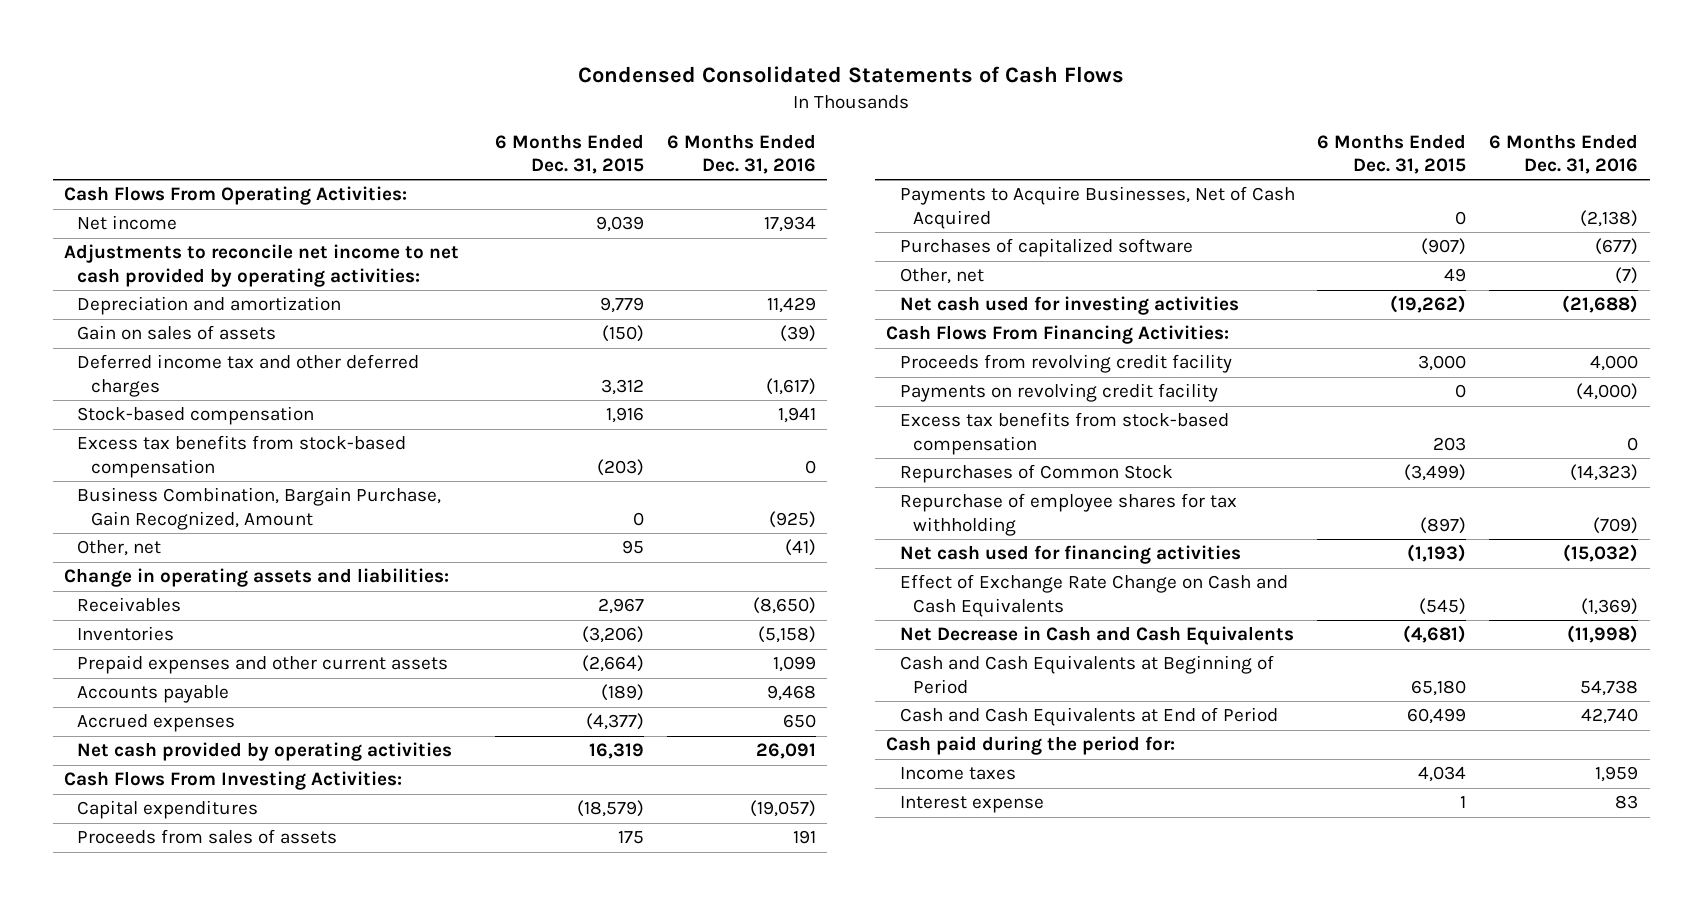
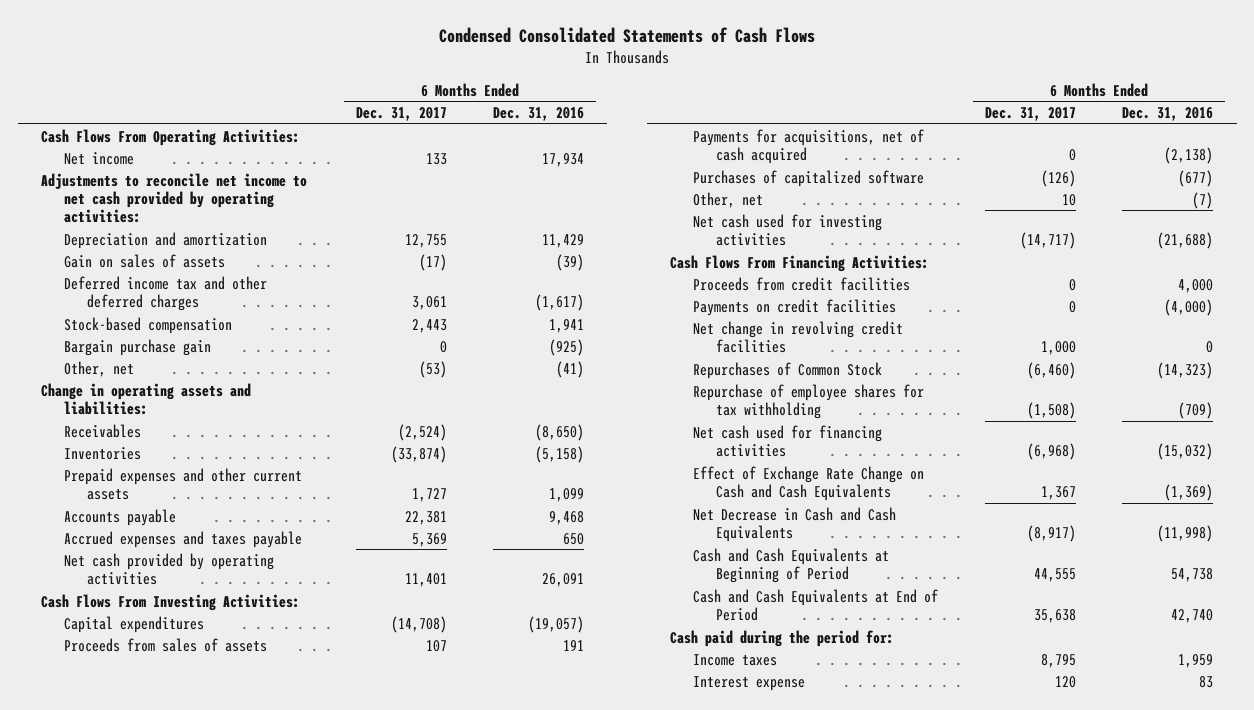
[495,133,645,175] 6 Months Ended Dec. 31, 2015 -> none
none -> [355,107,447,122] Dec. 31, 2017
[77,435,407,478] Excess tax benefits from stock-based compensation -> none
[77,487,442,530] Business Combination, Bargain Purchase, Gain Recognized, Amount -> [64,338,212,356] Bargain purchase gain
[77,714,236,733] Accrued expenses -> [64,530,303,548] Accrued expenses and taxes payable
[899,186,1295,229] Payments to Acquire Businesses, Net of Cash Acquired -> [693,128,925,165] Payments for acquisitions, net of cash acquired
[899,412,1229,455] Excess tax benefits from stock-based compensation -> none
[899,354,1232,374] Proceeds from revolving credit facility -> [693,276,911,291] Proceeds from credit facilities
[899,383,1218,403] Payments on revolving credit facility -> [693,298,897,316] Payments on credit facilities
none -> [693,320,904,354] Net change in revolving credit facilities

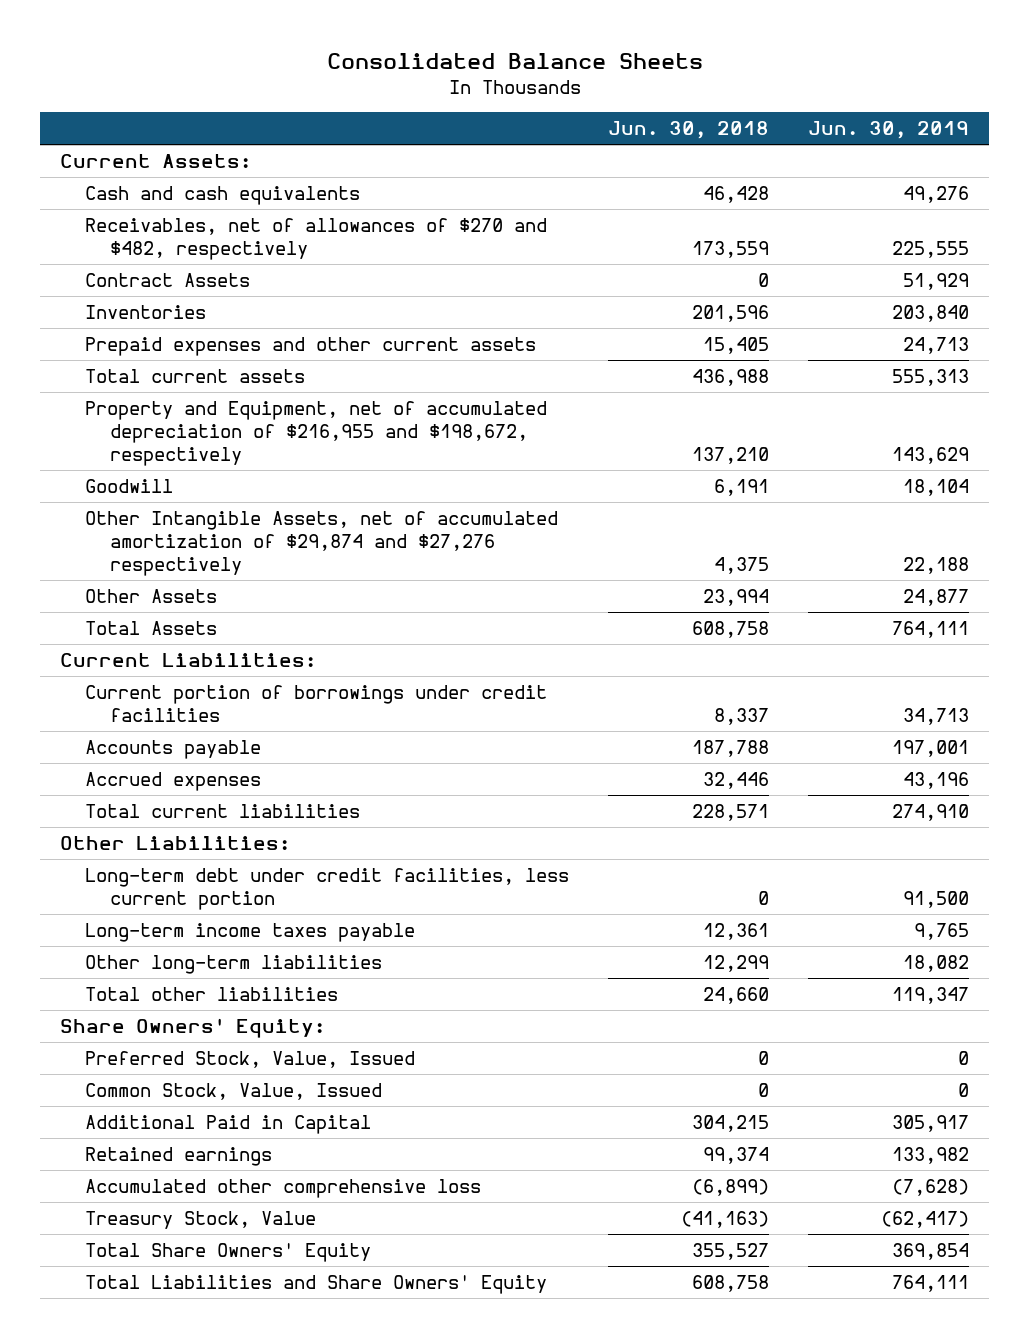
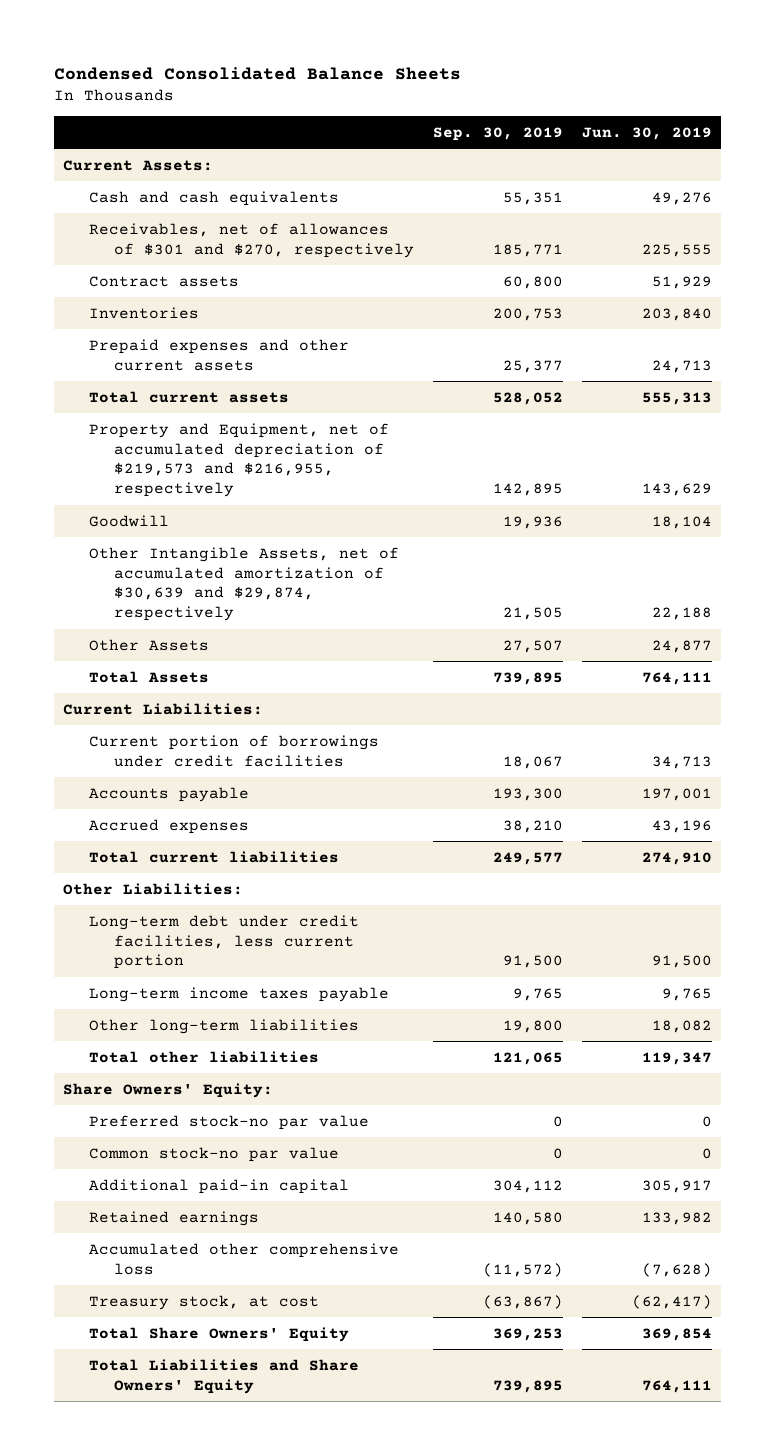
[326,52,703,69] Consolidated Balance Sheets -> [54,66,462,80] Condensed Consolidated Balance Sheets
[608,121,770,140] Jun. 30, 2018 -> none
none -> [432,126,563,141] Sep. 30, 2019
[84,217,547,261] Receivables, net of allowances of $270 and $482, respectively -> [88,222,414,258] Receivables, net of allowances of $301 and $270, respectively
[84,272,250,287] Contract Assets -> [88,275,239,287] Contract assets
[84,400,547,467] Property and Equipment, net of accumulated depreciation of $216,955 and $198,672, respectively -> [88,422,389,498] Property and Equipment, net of accumulated depreciation of $219,573 and $216,955, respectively
[84,510,558,577] Other Intangible Assets, net of accumulated amortization of $29,874 and $27,276 respectively -> [88,546,399,622] Other Intangible Assets, net of accumulated amortization of $30,639 and $29,874, respectively
[84,1050,415,1068] Preferred Stock, Value, Issued -> [88,1114,369,1130] Preferred stock-no par value
[84,1082,382,1100] Common Stock, Value, Issued -> [88,1146,339,1162] Common stock-no par value
[84,1114,371,1134] Additional Paid in Capital -> [88,1178,349,1194] Additional paid-in capital
[84,1210,316,1229] Treasury Stock, Value -> [88,1294,319,1310] Treasury stock, at cost

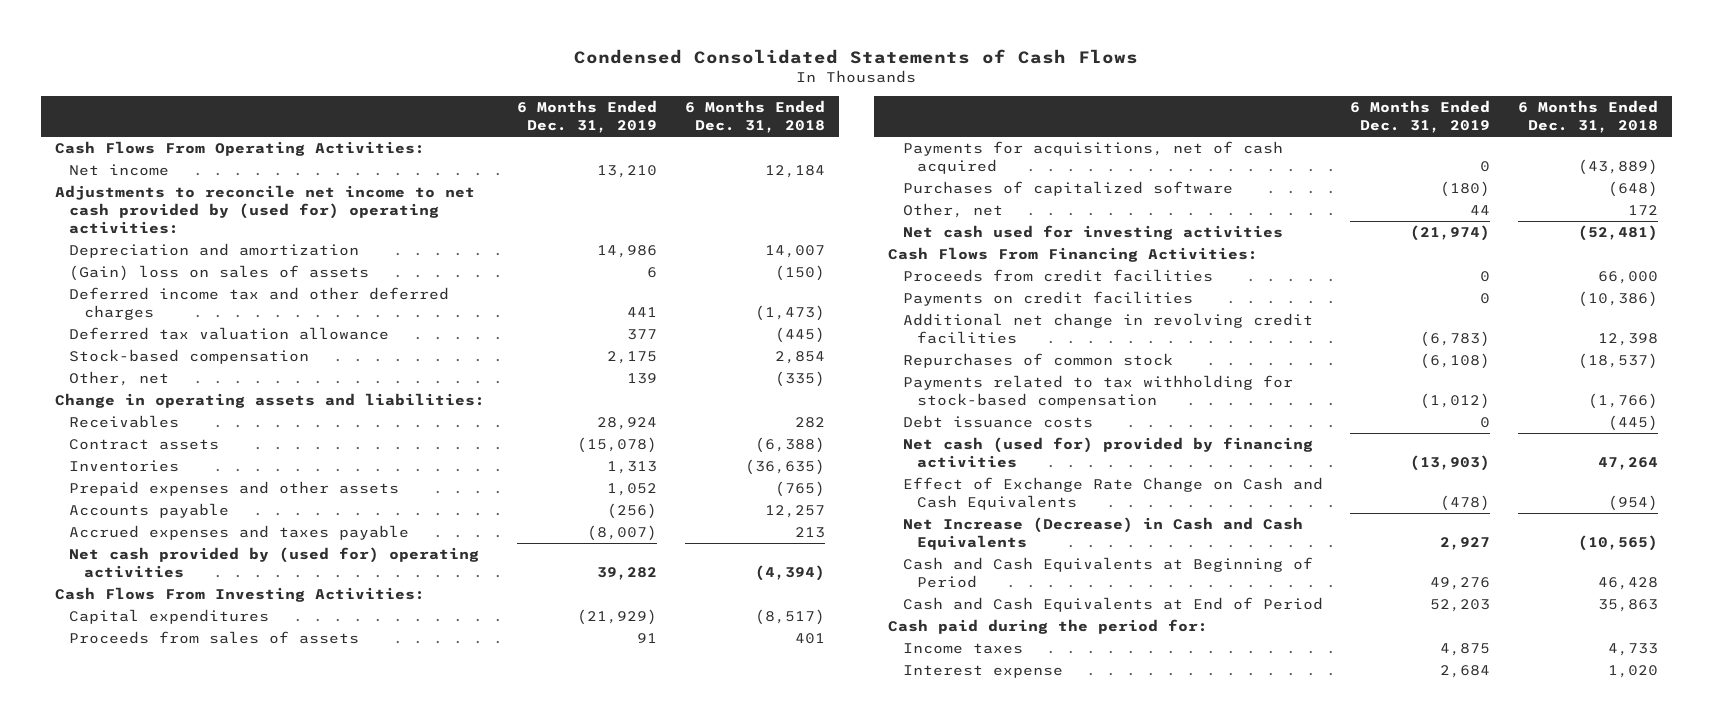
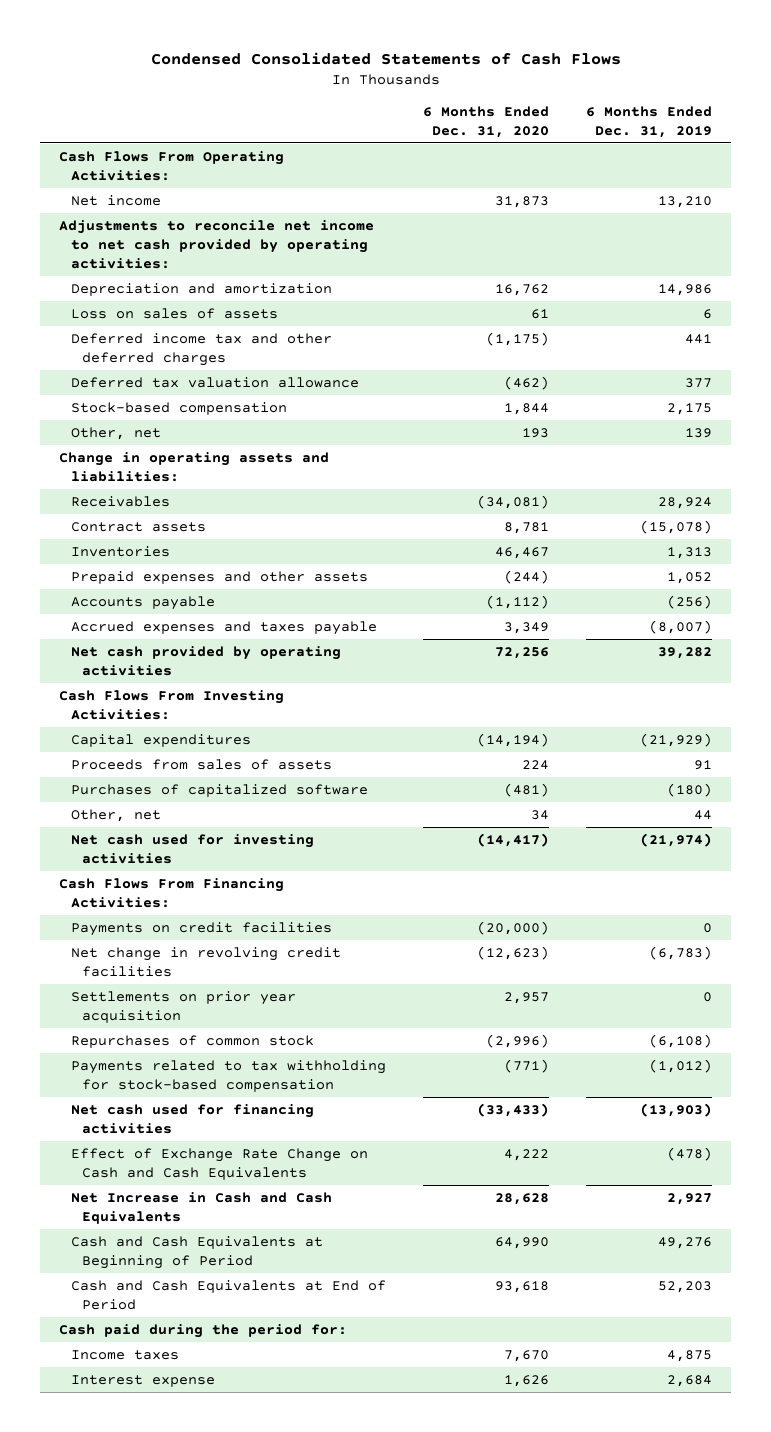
[684,100,825,134] 6 Months Ended Dec. 31, 2018 -> none
none -> [422,105,549,138] 6 Months Ended Dec. 31, 2020
[54,184,475,235] Adjustments to reconcile net income to net cash provided by (used for) operating activities: -> [59,219,375,270] Adjustments to reconcile net income to net cash provided by operating activities:
[69,264,370,281] (Gain) loss on sales of assets -> [70,307,278,319] Loss on sales of assets
[69,546,480,579] Net cash provided by (used for) operating activities -> [70,645,341,677] Net cash provided by operating activities
[902,140,1283,175] Payments for acquisitions, net of cash acquired -> none
[902,268,1213,282] Proceeds from credit facilities -> none
[902,312,1313,345] Additional net change in revolving credit facilities -> [70,946,341,978] Net change in revolving credit facilities
none -> [70,990,296,1024] Settlements on prior year acquisition
[902,414,1093,428] Debt issuance costs -> none
[902,436,1313,469] Net cash (used for) provided by financing activities -> [70,1103,314,1135] Net cash used for financing activities
[902,516,1303,551] Net Increase (Decrease) in Cash and Cash Equivalents -> [70,1191,332,1225] Net Increase in Cash and Cash Equivalents

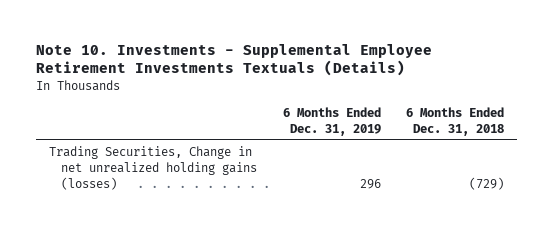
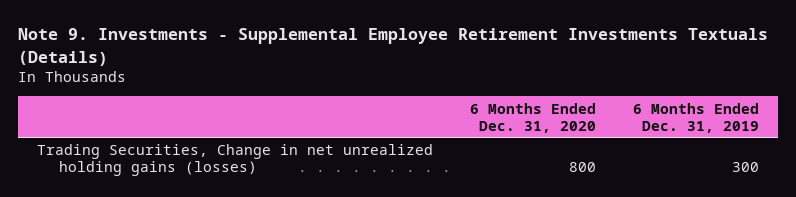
[35,43,432,77] Note 10. Investments - Supplemental Employee Retirement Investments Textuals (Details) -> [17,28,768,66] Note 9. Investments - Supplemental Employee Retirement Investments Textuals (Details)
[406,107,505,136] 6 Months Ended Dec. 31, 2018 -> none
none -> [469,102,596,133] 6 Months Ended Dec. 31, 2020
[359,178,381,189] 296 -> [732,162,760,173] 300

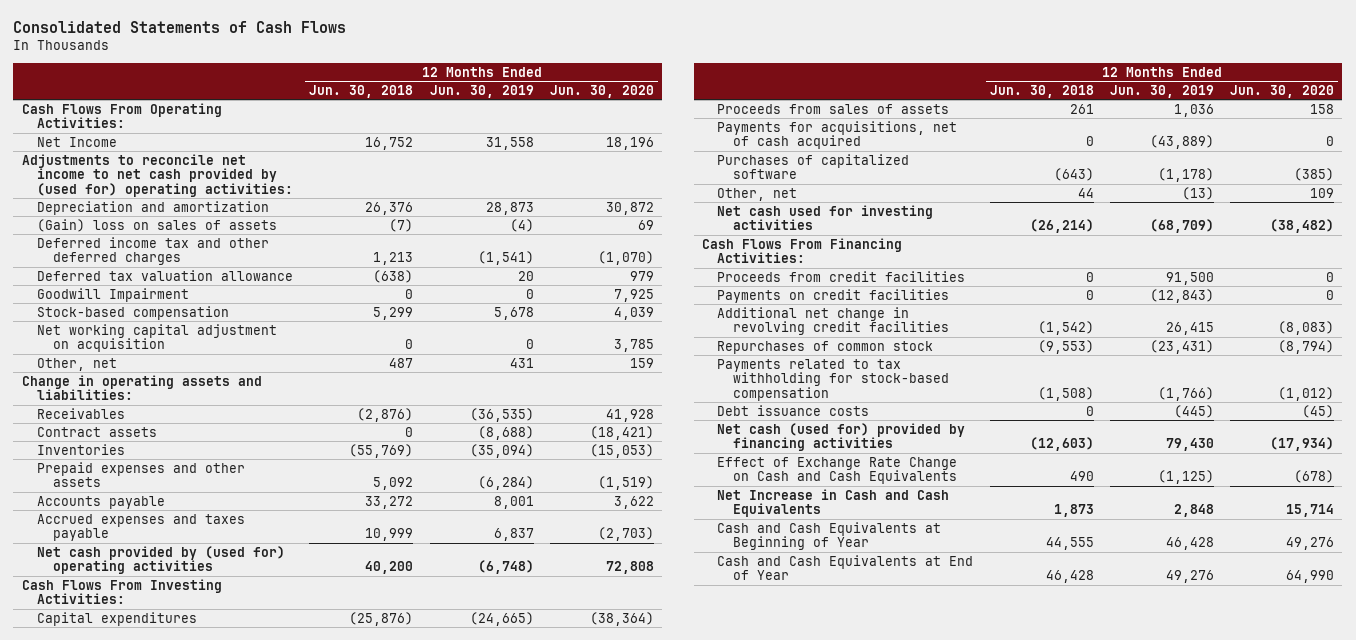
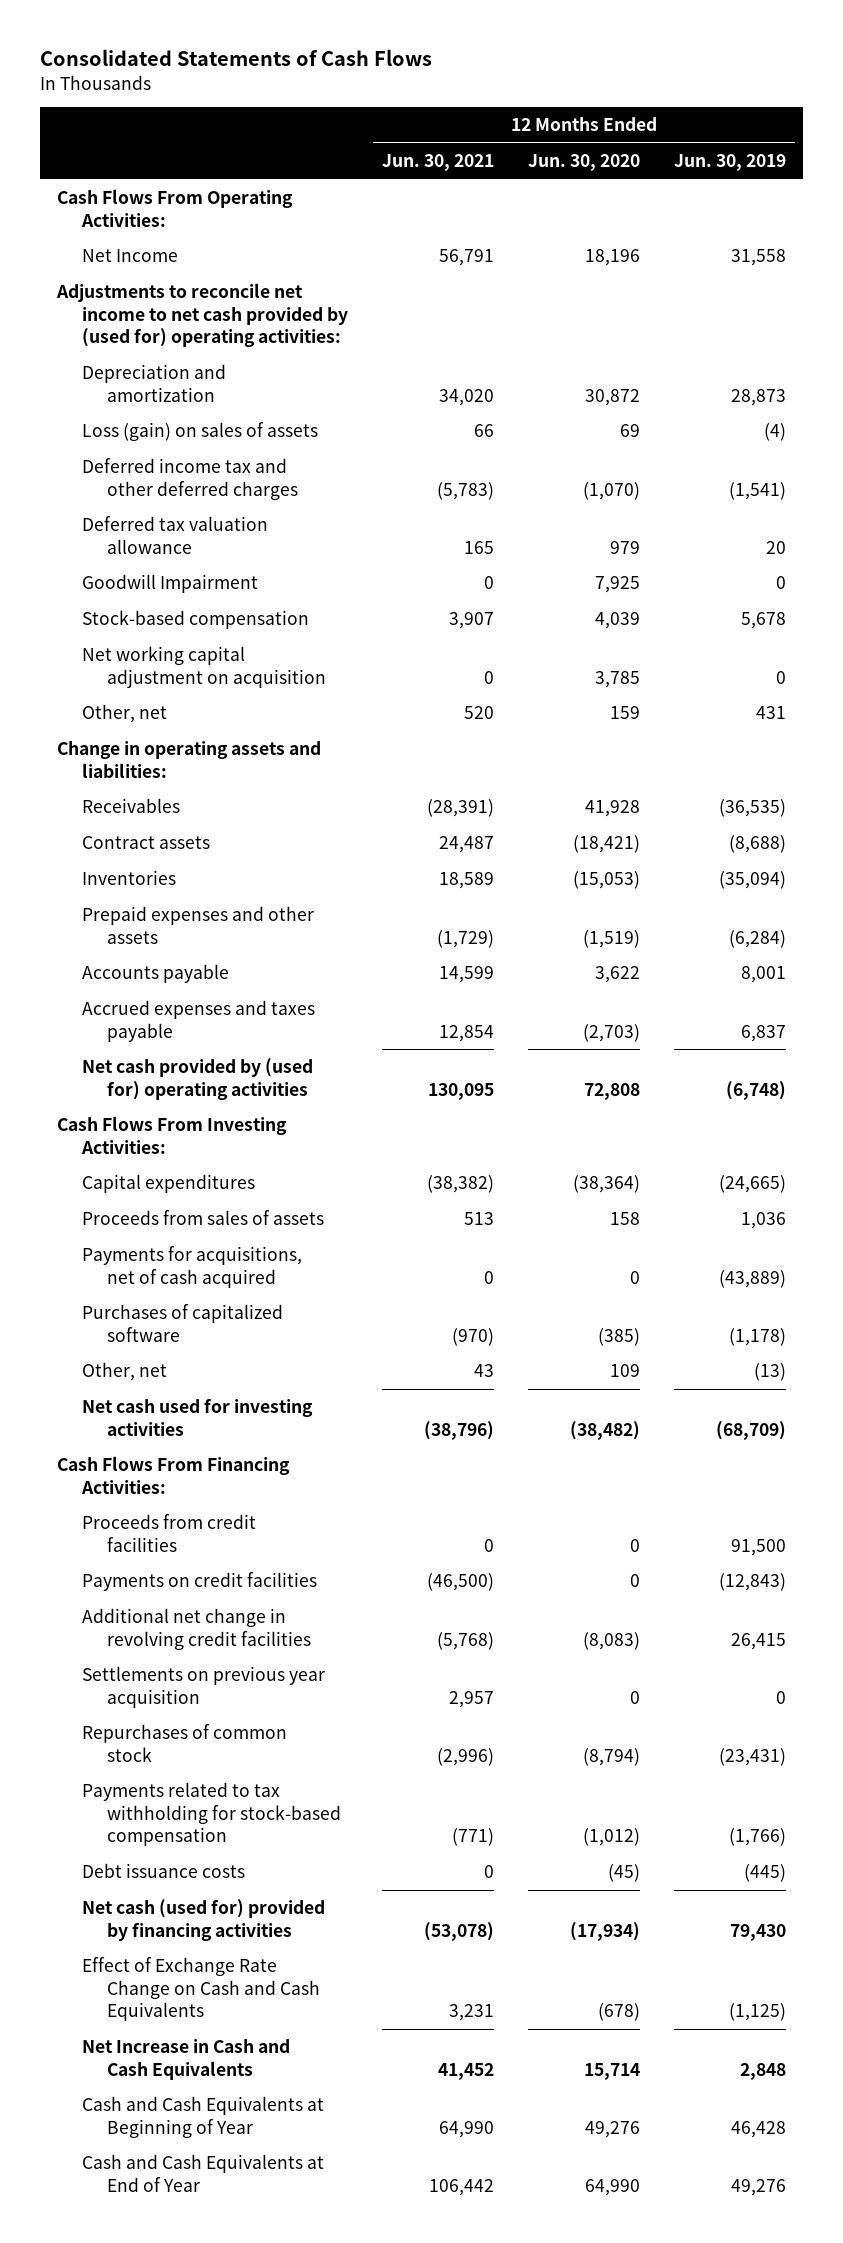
[309,84,414,98] Jun. 30, 2018 -> none
none -> [382,154,495,172] Jun. 30, 2021
[37,218,278,232] (Gain) loss on sales of assets -> [81,422,318,442] Loss (gain) on sales of assets
none -> [81,1666,325,1708] Settlements on previous year acquisition

